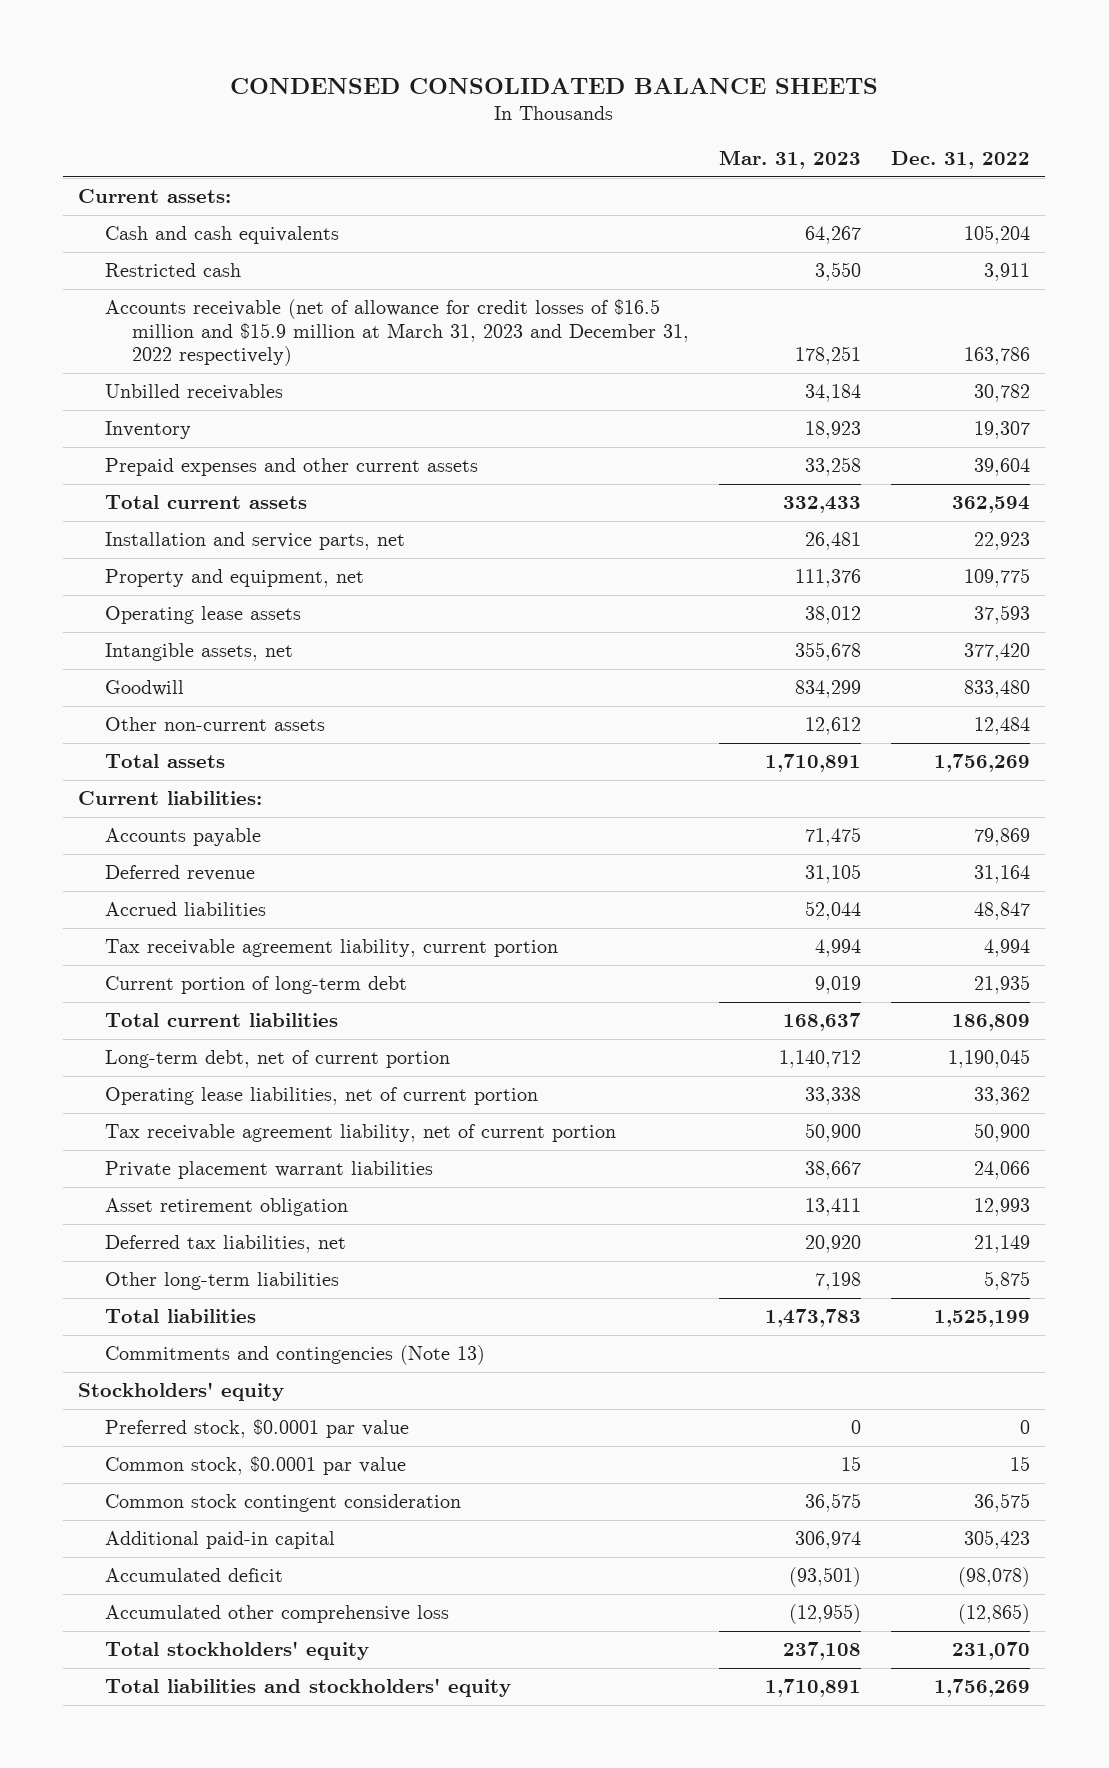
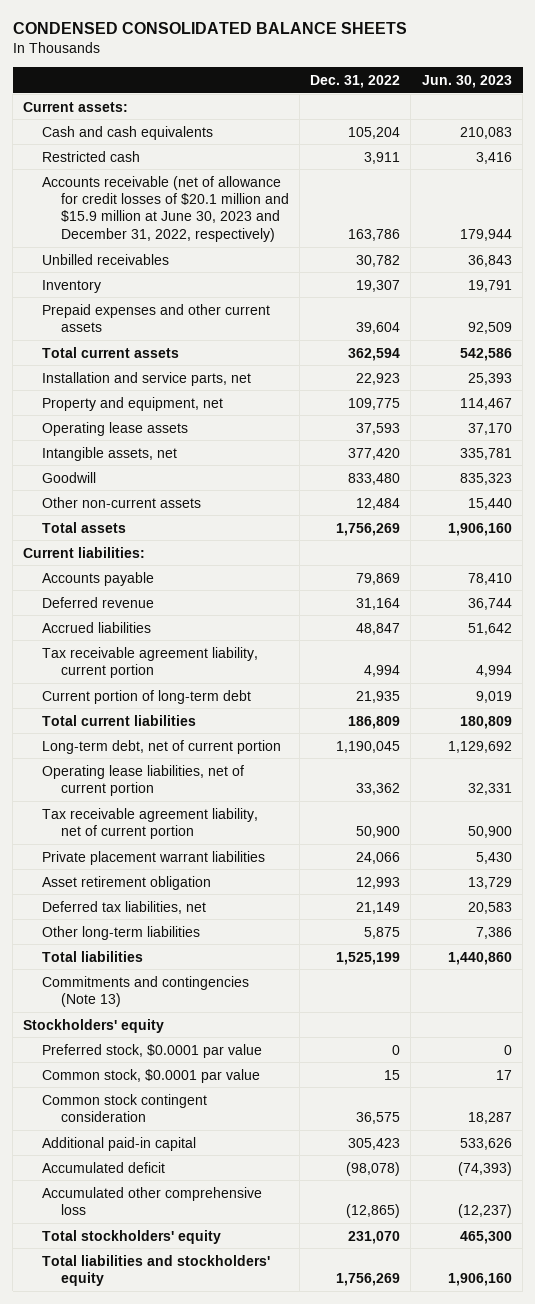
[719,149,862,169] Mar. 31, 2023 -> none
none -> [421,75,512,89] Jun. 30, 2023
[105,299,690,367] Accounts receivable (net of allowance for credit losses of $16.5 million and $15.9 million at March 31, 2023 and December 31, 2022 respectively) -> [41,175,289,242] Accounts receivable (net of allowance for credit losses of $20.1 million and $15.9 million at June 30, 2023 and December 31, 2022, respectively)

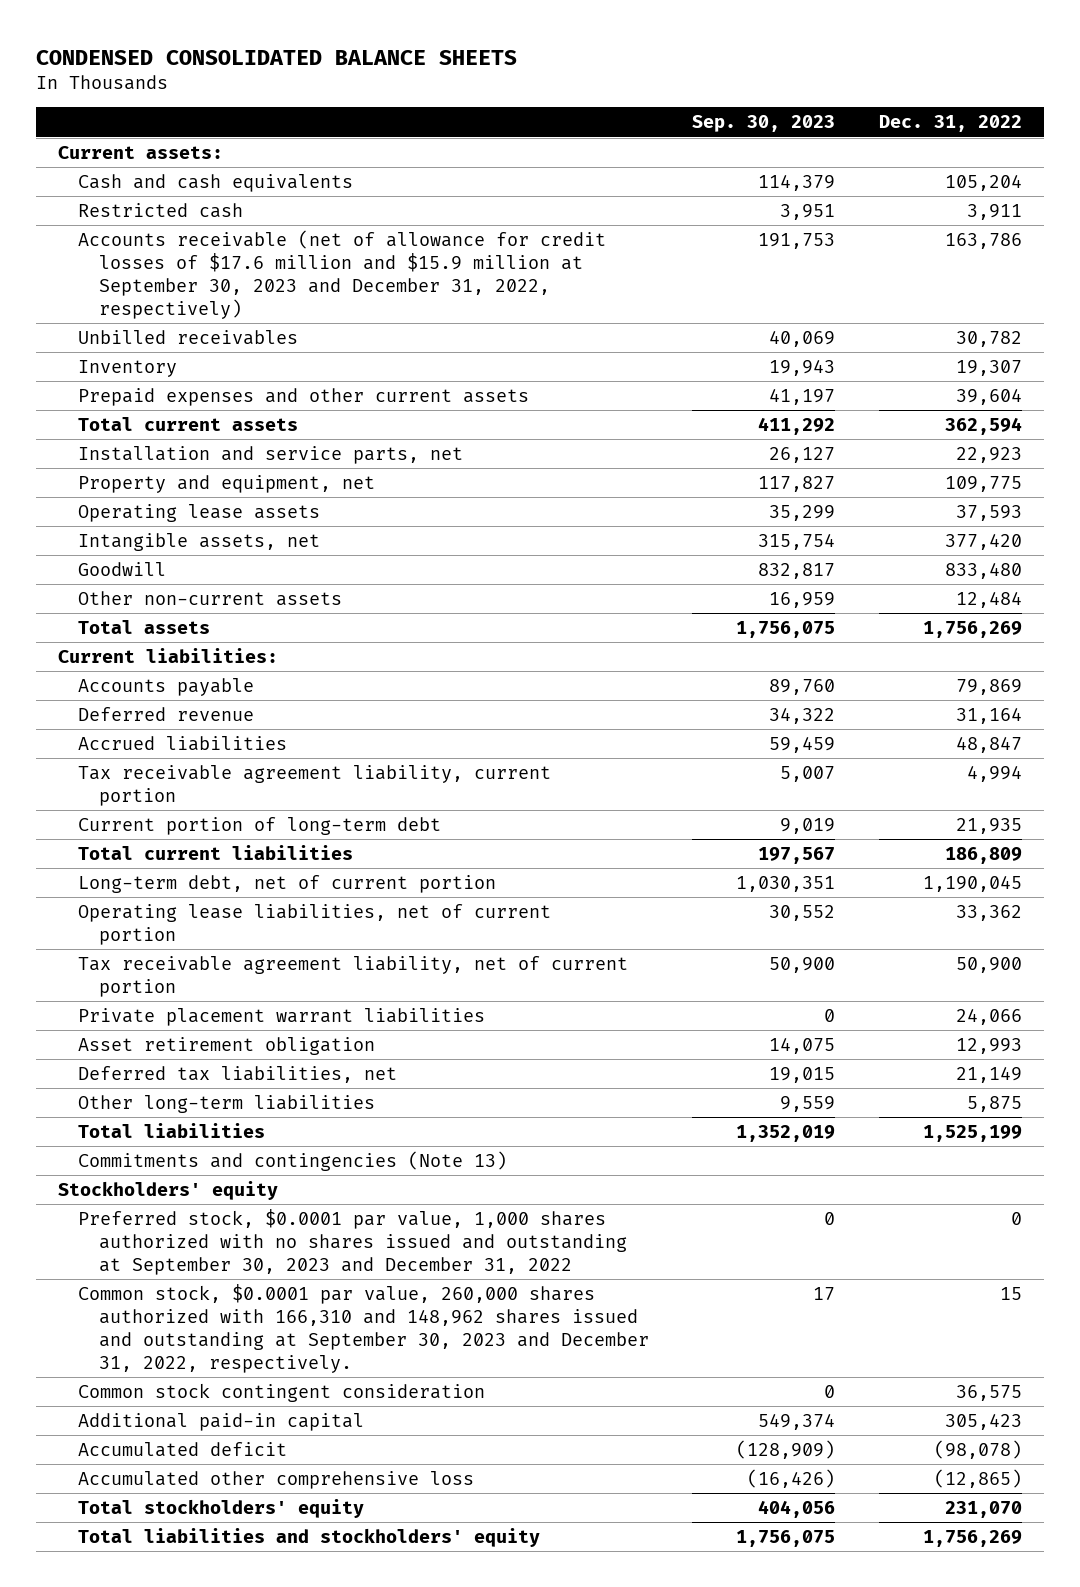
[421,75,512,89] Jun. 30, 2023 -> none
none -> [692,115,836,133] Sep. 30, 2023
[41,175,289,242] Accounts receivable (net of allowance for credit losses of $20.1 million and $15.9 million at June 30, 2023 and December 31, 2022, respectively) -> [78,230,607,319] Accounts receivable (net of allowance for credit losses of $17.6 million and $15.9 million at September 30, 2023 and December 31, 2022, respectively)
[41,1043,262,1058] Preferred stock, $0.0001 par value -> [78,1209,627,1275] Preferred stock, $0.0001 par value, 1,000 shares authorized with no shares issued and outstanding at September 30, 2023 and December 31, 2022
[41,1068,260,1083] Common stock, $0.0001 par value -> [78,1284,649,1373] Common stock, $0.0001 par value, 260,000 shares authorized with 166,310 and 148,962 shares issued and outstanding at September 30, 2023 and December 31, 2022, respectively.

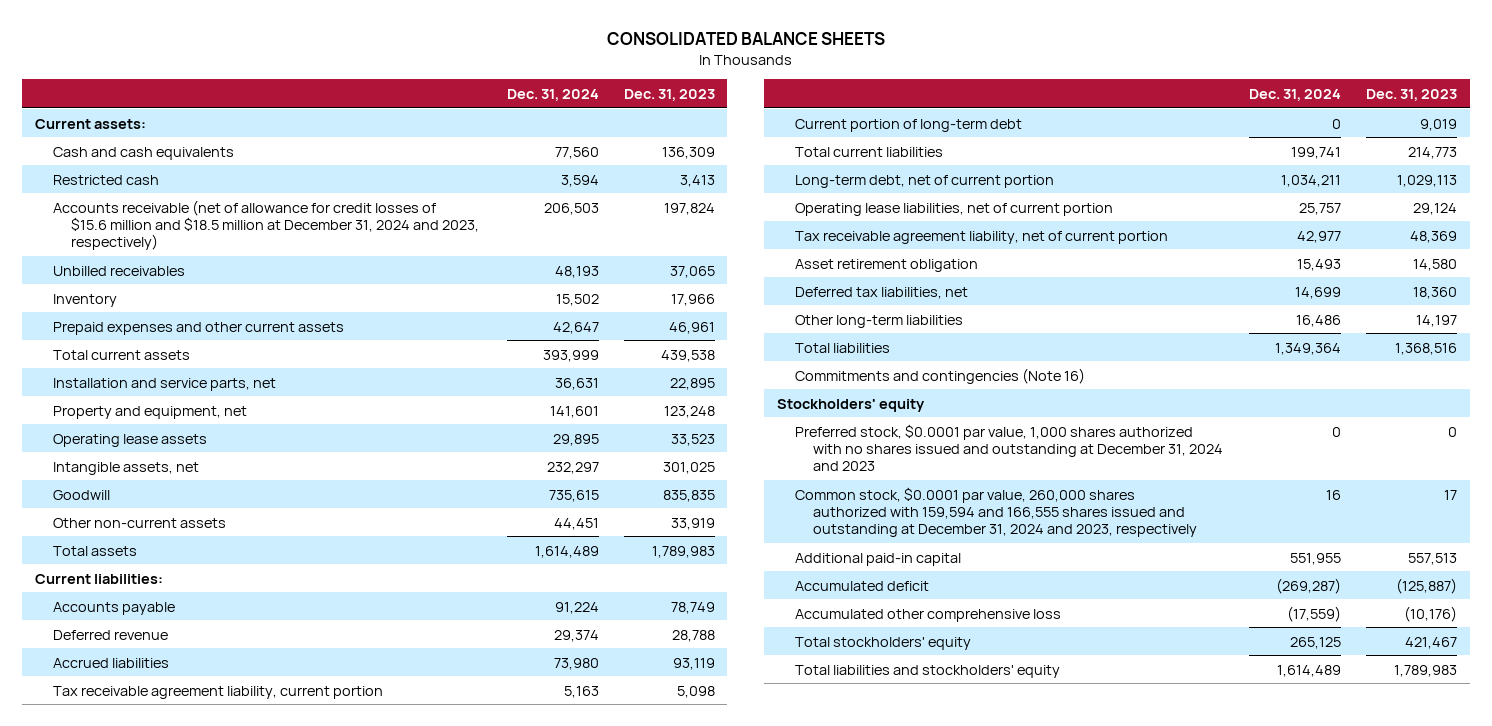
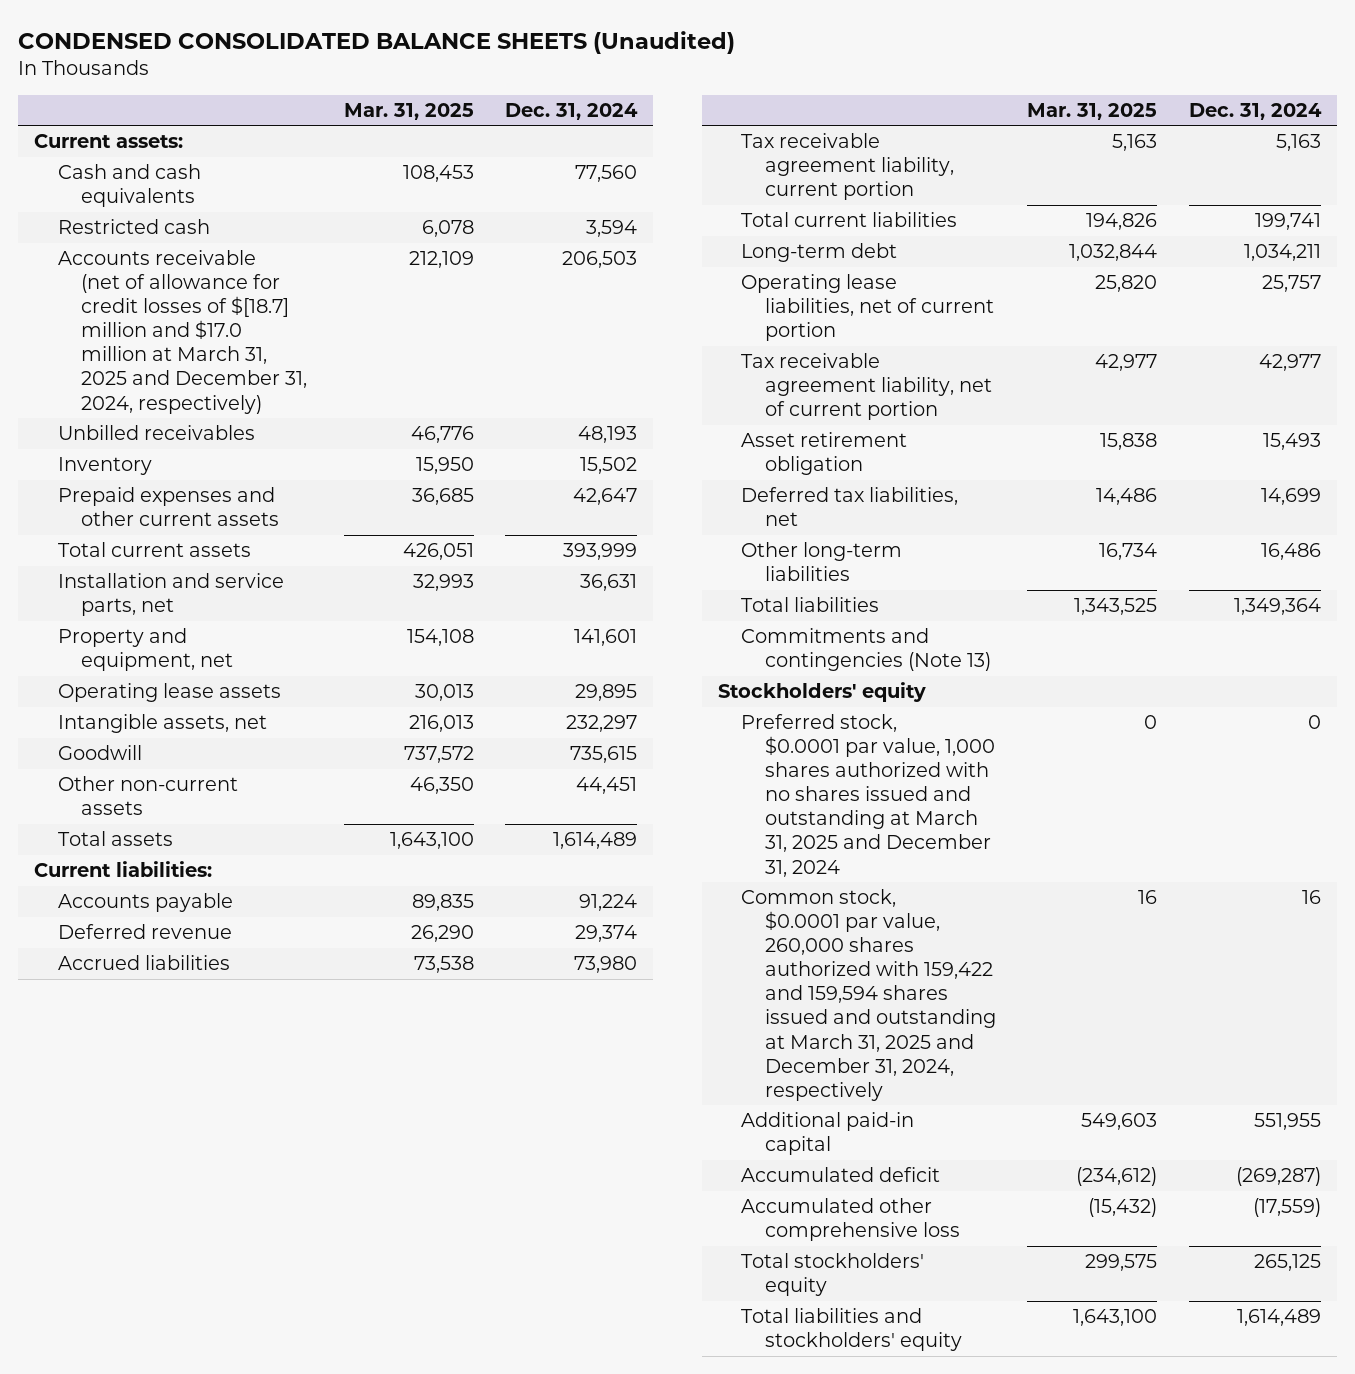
[606,31,885,45] CONSOLIDATED BALANCE SHEETS -> [18,30,736,54] CONDENSED CONSOLIDATED BALANCE SHEETS (Unaudited)
[623,88,715,101] Dec. 31, 2023 -> none
none -> [343,103,474,121] Mar. 31, 2025
[52,199,480,251] Accounts receivable (net of allowance for credit losses of $15.6 million and $18.5 million at December 31, 2024 and 2023, respectively) -> [57,250,307,414] Accounts receivable (net of allowance for credit losses of $[18.7] million and $17.0 million at March 31, 2025 and December 31, 2024, respectively)
[795,118,1023,132] Current portion of long-term debt -> none
[795,174,1055,188] Long-term debt, net of current portion -> [741,243,898,263] Long-term debt
[795,367,1086,384] Commitments and contingencies (Note 16) -> [741,628,991,672] Commitments and contingencies (Note 13)
[795,423,1224,472] Preferred stock, $0.0001 par value, 1,000 shares authorized with no shares issued and outstanding at December 31, 2024 and 2023 -> [741,714,995,877] Preferred stock, $0.0001 par value, 1,000 shares authorized with no shares issued and outstanding at March 31, 2025 and December 31, 2024
[795,486,1198,538] Common stock, $0.0001 par value, 260,000 shares authorized with 159,594 and 166,555 shares issued and outstanding at December 31, 2024 and 2023, respectively -> [741,889,996,1101] Common stock, $0.0001 par value, 260,000 shares authorized with 159,422 and 159,594 shares issued and outstanding at March 31, 2025 and December 31, 2024, respectively

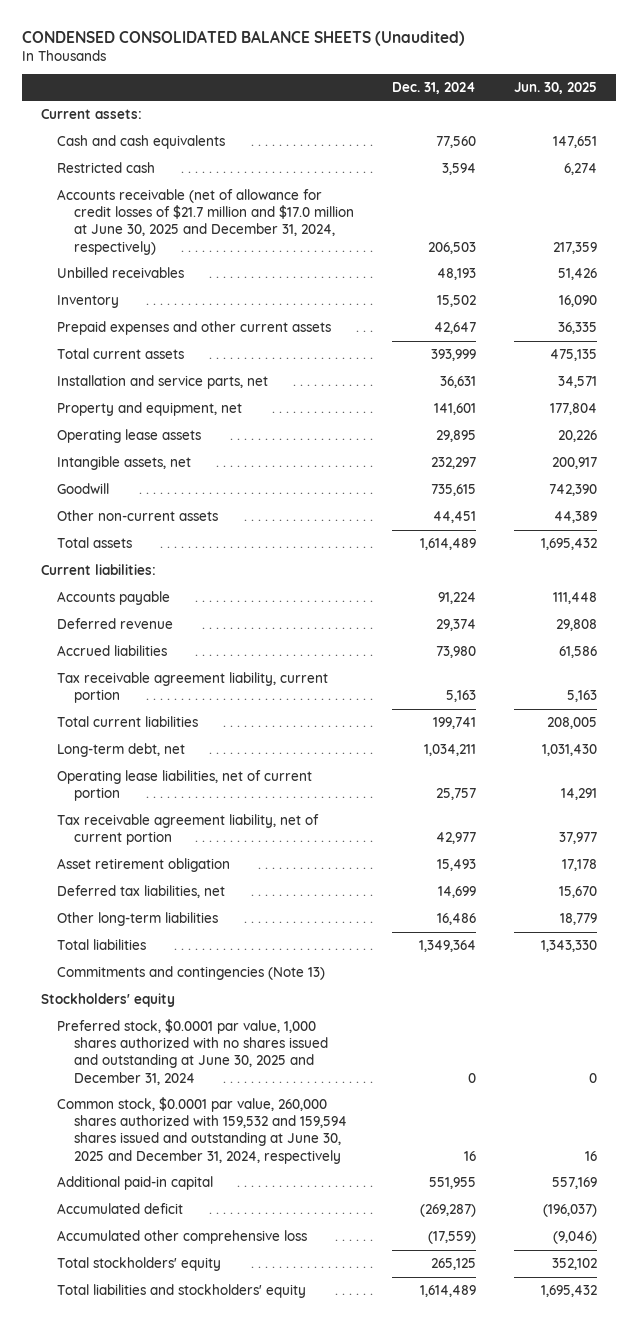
[343,103,474,121] Mar. 31, 2025 -> none
none -> [513,81,597,94] Jun. 30, 2025
[57,250,307,414] Accounts receivable (net of allowance for credit losses of $[18.7] million and $17.0 million at March 31, 2025 and December 31, 2024, respectively) -> [57,189,354,255] Accounts receivable (net of allowance for credit losses of $21.7 million and $17.0 million at June 30, 2025 and December 31, 2024, respectively)
[741,243,898,263] Long-term debt -> [57,743,186,758] Long-term debt, net
[741,714,995,877] Preferred stock, $0.0001 par value, 1,000 shares authorized with no shares issued and outstanding at March 31, 2025 and December 31, 2024 -> [57,1019,328,1085] Preferred stock, $0.0001 par value, 1,000 shares authorized with no shares issued and outstanding at June 30, 2025 and December 31, 2024
[741,889,996,1101] Common stock, $0.0001 par value, 260,000 shares authorized with 159,422 and 159,594 shares issued and outstanding at March 31, 2025 and December 31, 2024, respectively -> [57,1097,347,1164] Common stock, $0.0001 par value, 260,000 shares authorized with 159,532 and 159,594 shares issued and outstanding at June 30, 2025 and December 31, 2024, respectively

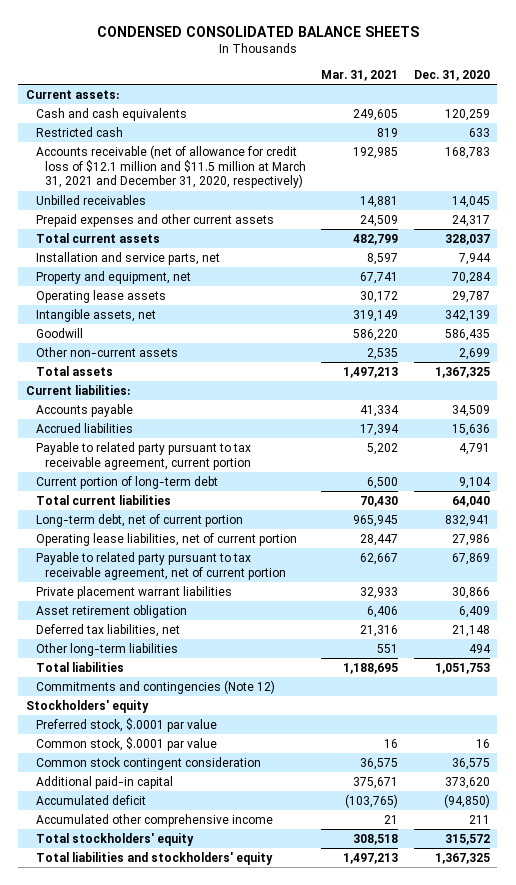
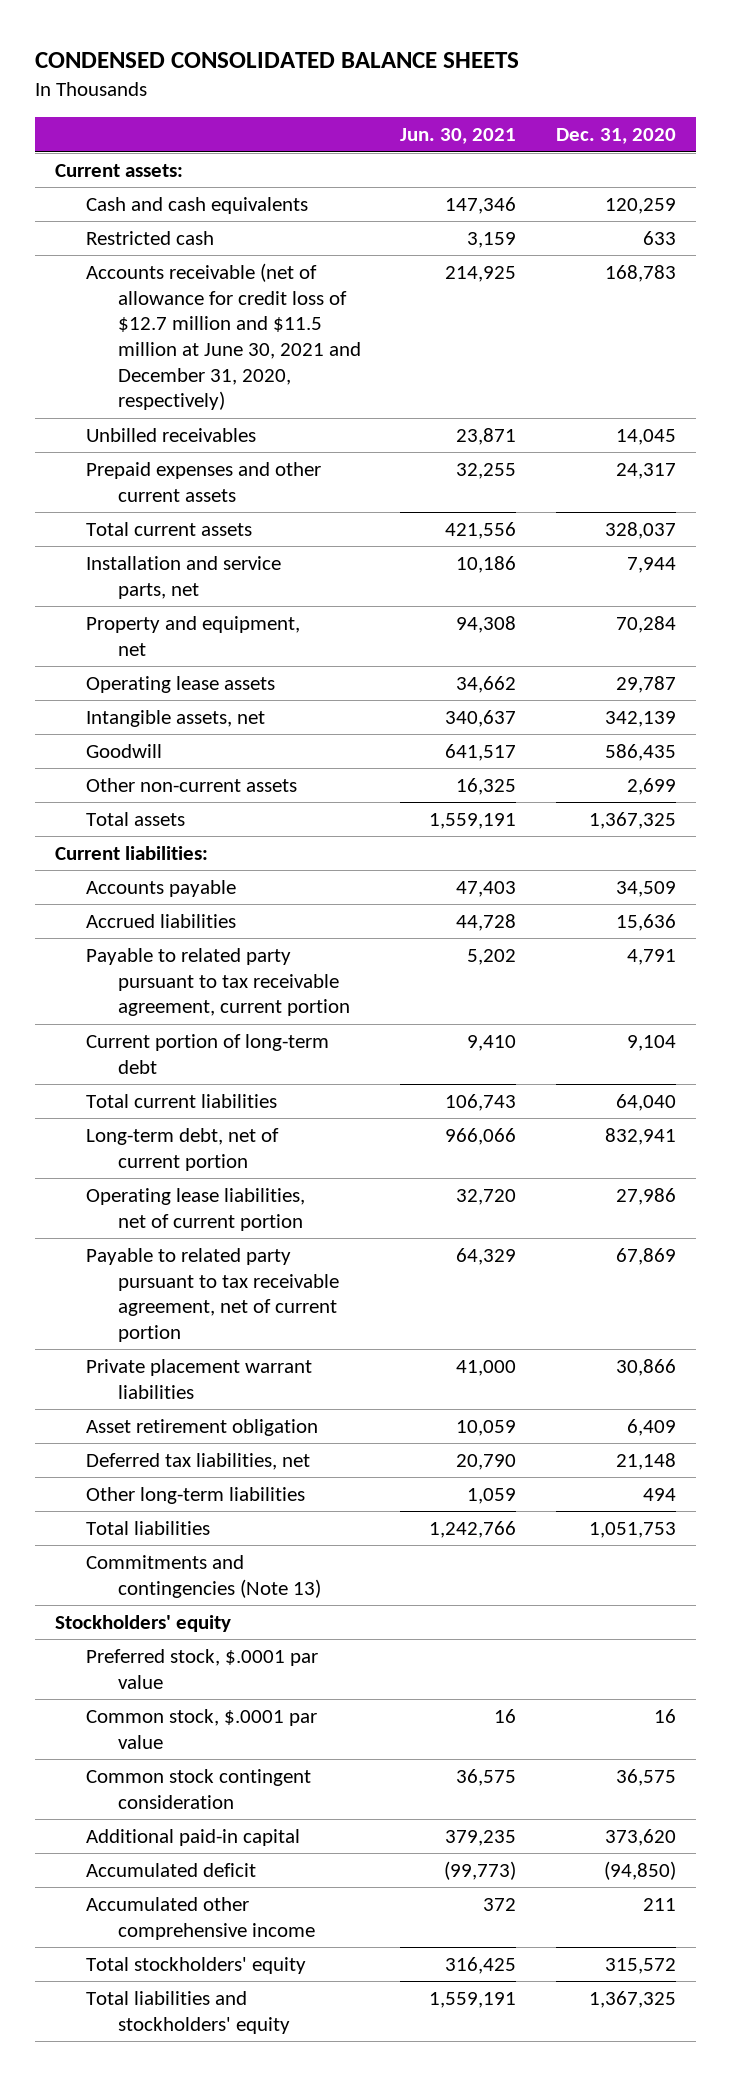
[321,70,399,82] Mar. 31, 2021 -> none
none -> [400,128,517,145] Jun. 30, 2021
[35,144,307,189] Accounts receivable (net of allowance for credit loss of $12.1 million and $11.5 million at March 31, 2021 and December 31, 2020, respectively) -> [86,262,361,411] Accounts receivable (net of allowance for credit loss of $12.7 million and $11.5 million at June 30, 2021 and December 31, 2020, respectively)
[35,679,275,694] Commitments and contingencies (Note 12) -> [86,1554,321,1598] Commitments and contingencies (Note 13)

